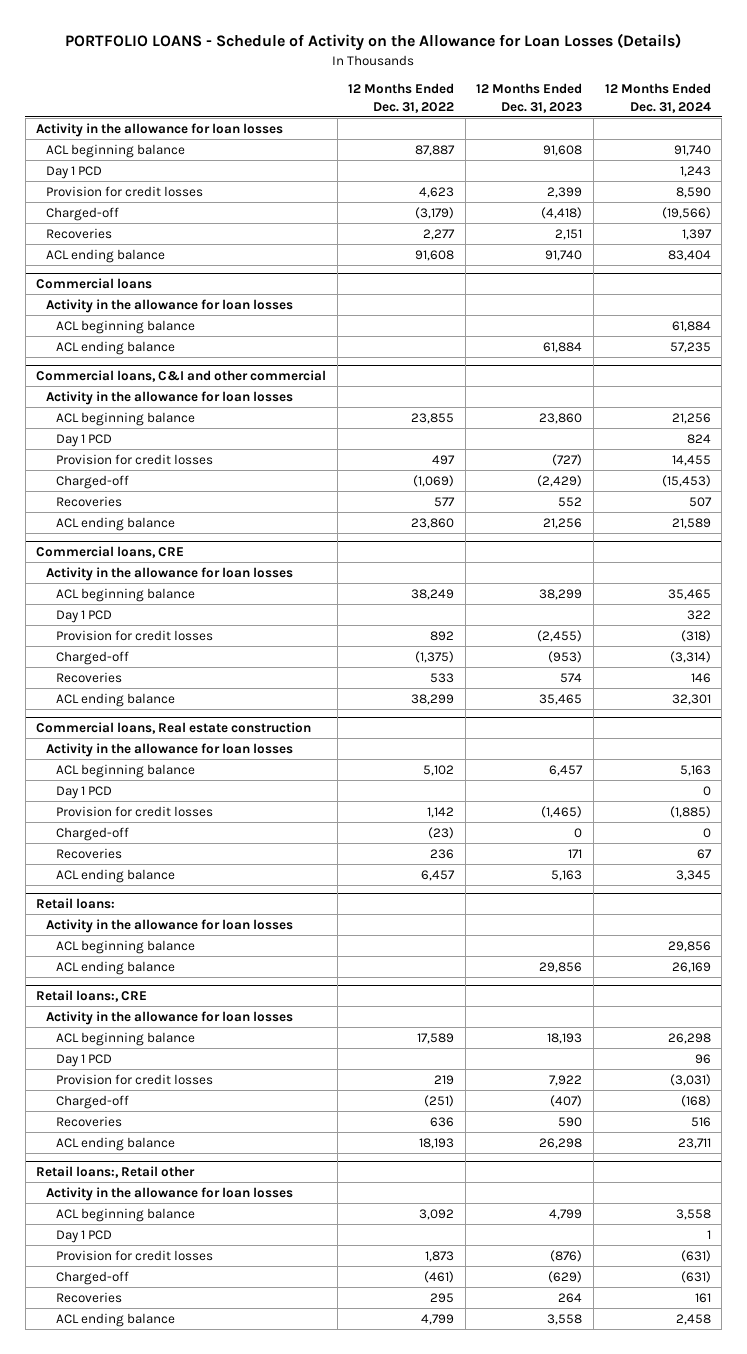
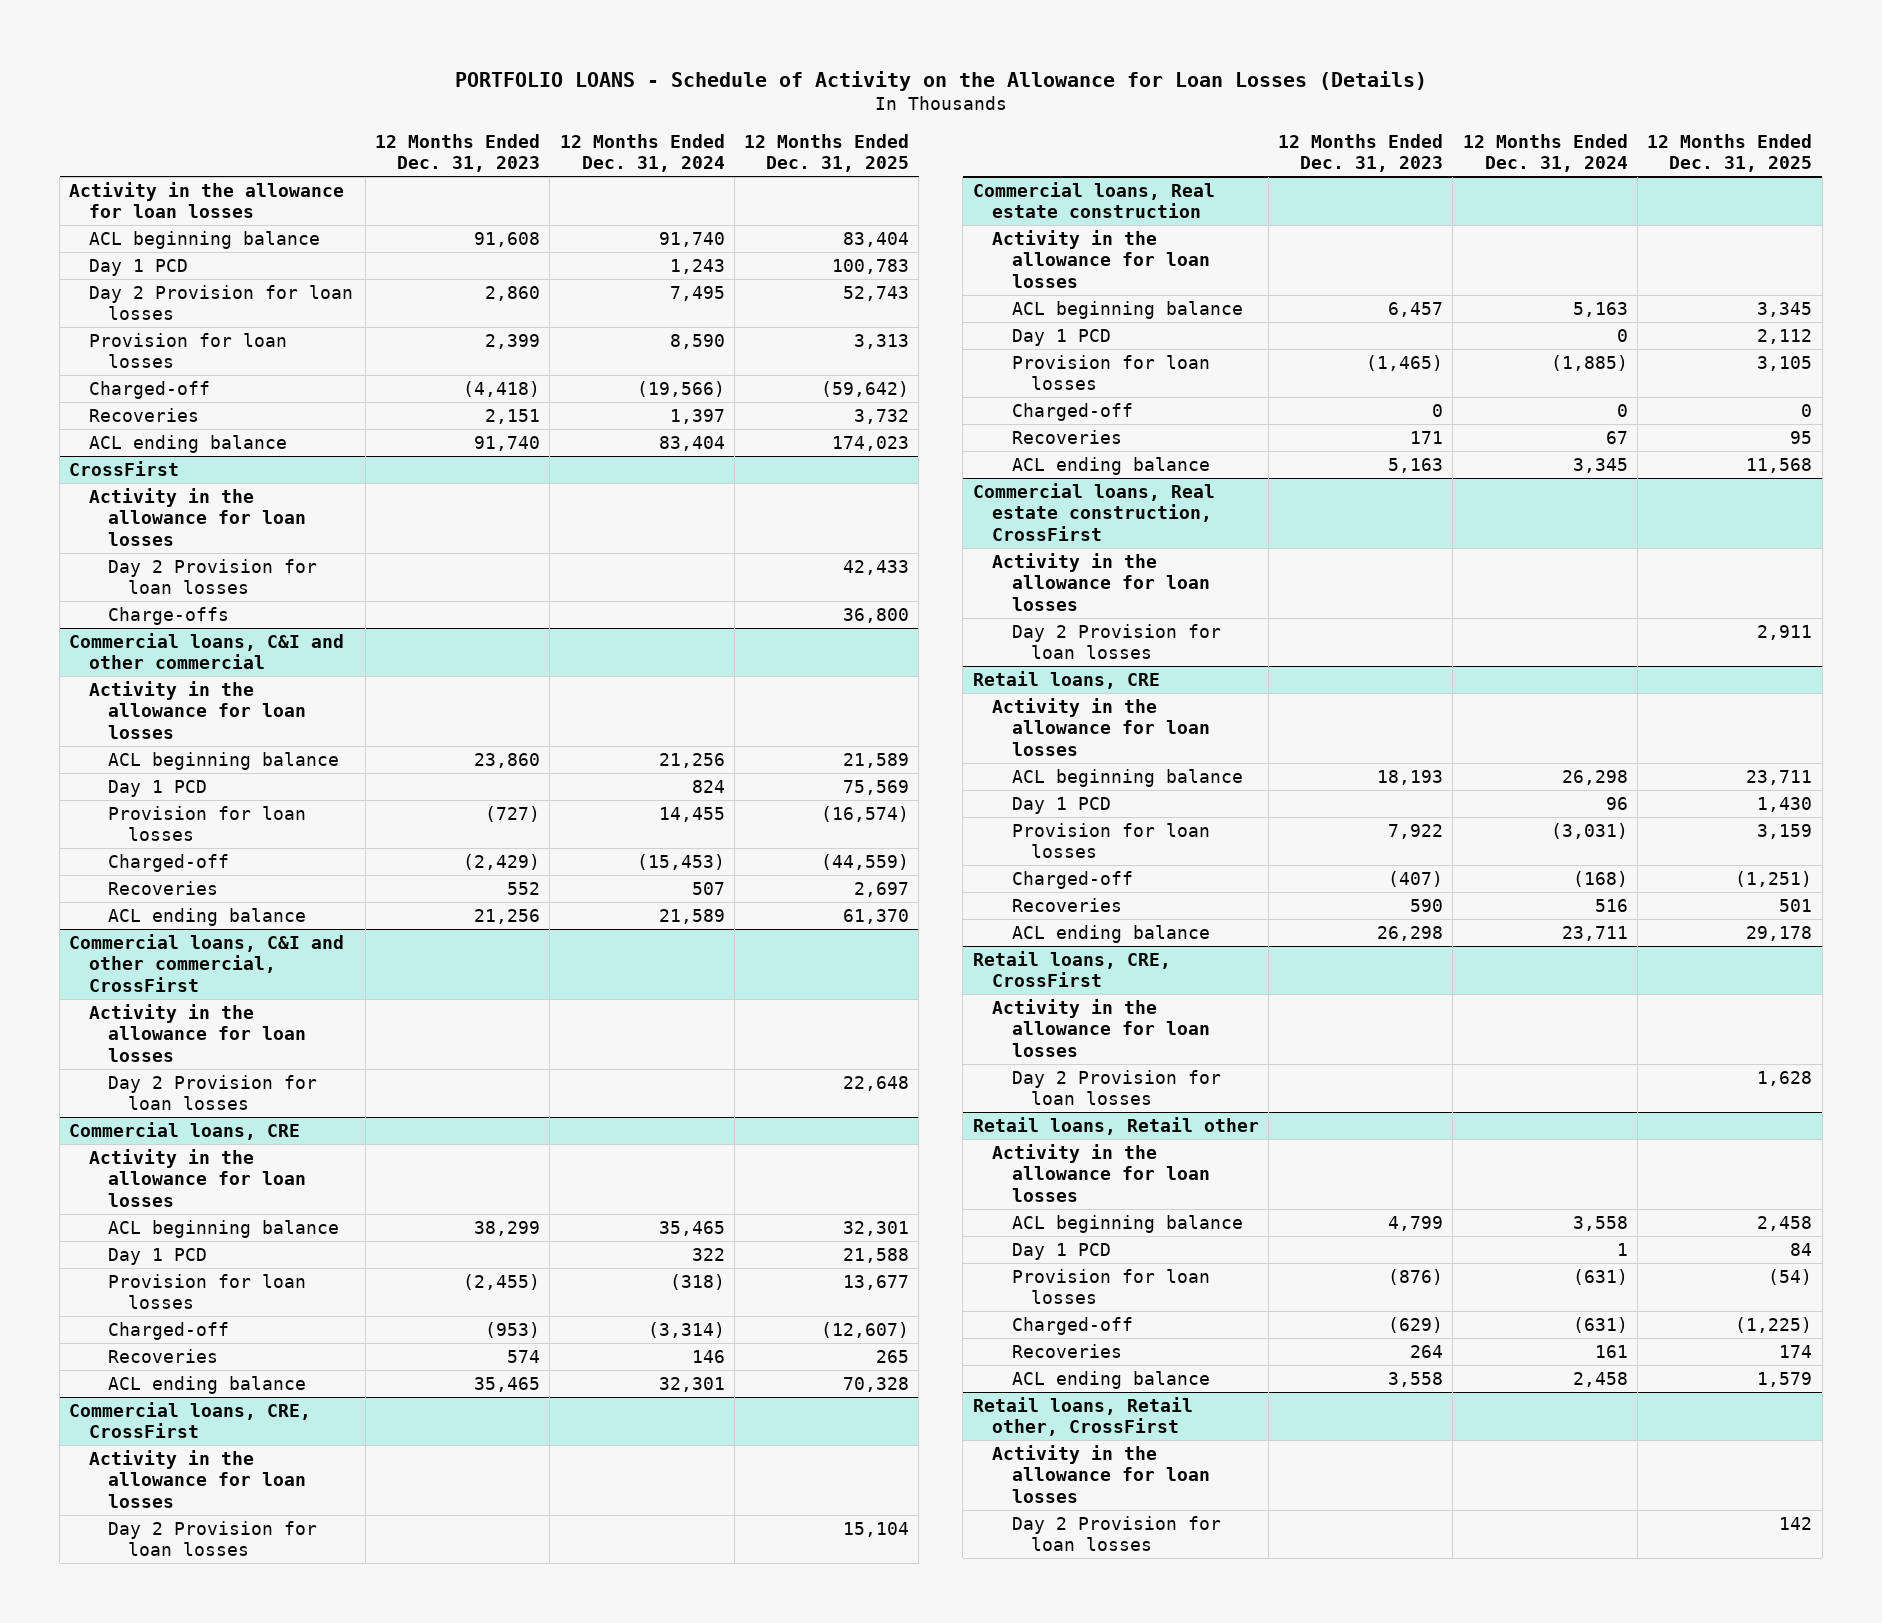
[348,83,455,113] 12 Months Ended Dec. 31, 2022 -> none
none -> [744,133,910,173] 12 Months Ended Dec. 31, 2025
[45,185,203,197] Provision for credit losses -> [88,284,353,321] Day 2 Provision for loan losses
[547,186,583,198] 2,399 -> [485,285,541,301] 2,860
[675,186,711,198] 8,590 -> [669,285,725,301] 7,495
none -> [88,332,287,369] Provision for loan losses
[36,278,153,290] Commercial loans -> none
none -> [69,460,180,476] CrossFirst
[55,319,195,334] ACL beginning balance -> none
[55,340,175,355] ACL ending balance -> none
none -> [108,558,318,595] Day 2 Provision for loan losses
none -> [108,606,230,625] Charge-offs
[55,453,213,465] Provision for credit losses -> [108,805,307,842] Provision for loan losses
none -> [69,933,345,992] Commercial loans, C&I and other commercial, CrossFirst
none -> [88,1003,307,1062] Activity in the allowance for loan losses
none -> [108,1074,318,1111] Day 2 Provision for loan losses
[55,629,213,641] Provision for credit losses -> [108,1273,307,1310] Provision for loan losses
none -> [69,1401,312,1439] Commercial loans, CRE, CrossFirst
none -> [88,1449,307,1508] Activity in the allowance for loan losses
none -> [108,1520,318,1557] Day 2 Provision for loan losses
[55,805,213,817] Provision for credit losses -> [1011,354,1210,391] Provision for loan losses
[36,898,116,910] Retail loans: -> none
none -> [972,482,1215,541] Commercial loans, Real estate construction, CrossFirst
[55,939,195,954] ACL beginning balance -> none
[55,960,175,975] ACL ending balance -> none
none -> [1011,623,1221,660] Day 2 Provision for loan losses
[36,990,148,1003] Retail loans:, CRE -> [972,670,1160,689] Retail loans, CRE
[55,1073,213,1085] Provision for credit losses -> [1011,822,1210,859] Provision for loan losses
[36,1166,196,1179] Retail loans:, Retail other -> none
none -> [972,950,1171,988] Retail loans, CRE, CrossFirst
none -> [1011,1069,1221,1106] Day 2 Provision for loan losses
none -> [972,1116,1259,1135] Retail loans, Retail other
none -> [992,1143,1210,1202] Activity in the allowance for loan losses
[55,1249,213,1261] Provision for credit losses -> [1011,1268,1210,1305] Provision for loan losses
none -> [972,1396,1193,1437] Retail loans, Retail other, CrossFirst
none -> [992,1444,1210,1503] Activity in the allowance for loan losses
none -> [1011,1515,1221,1552] Day 2 Provision for loan losses

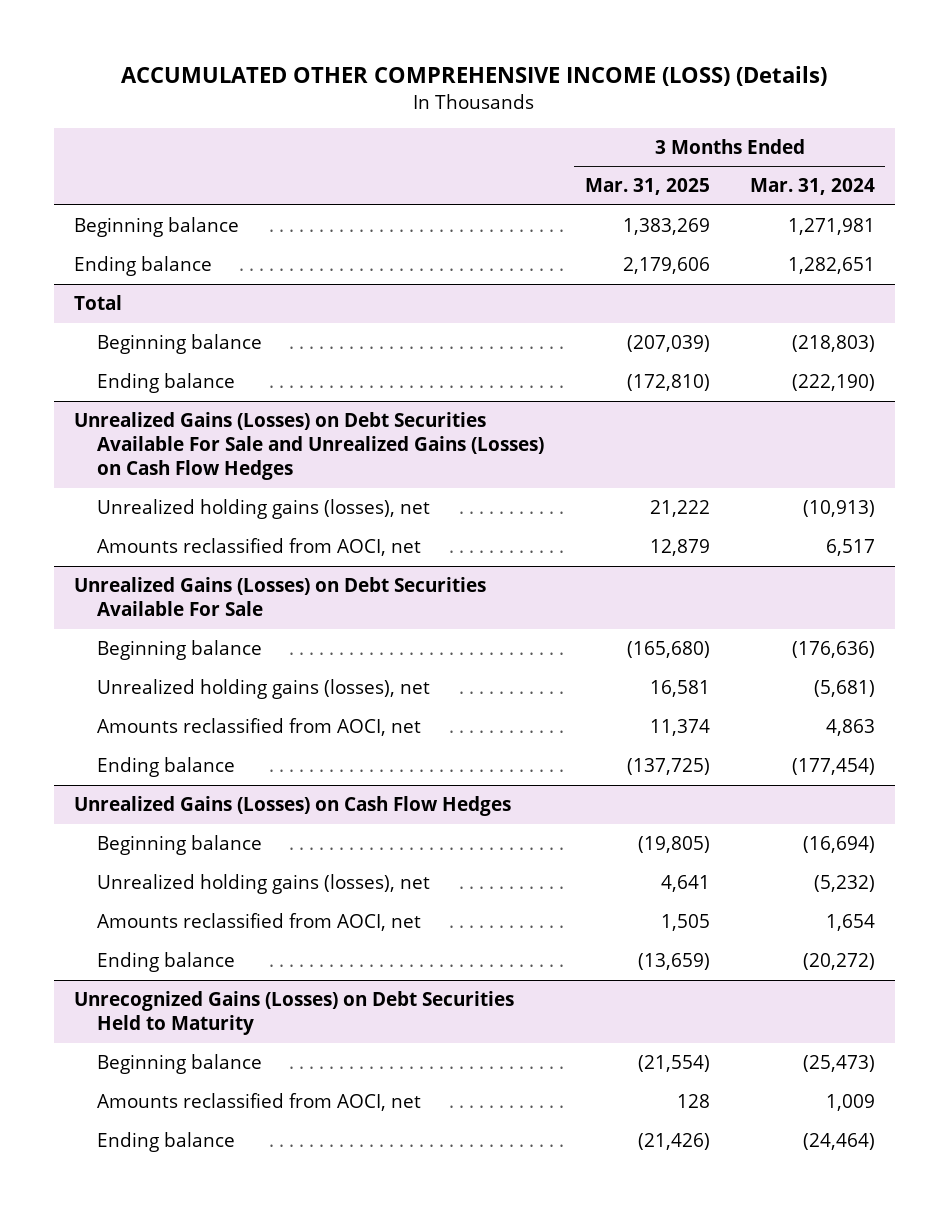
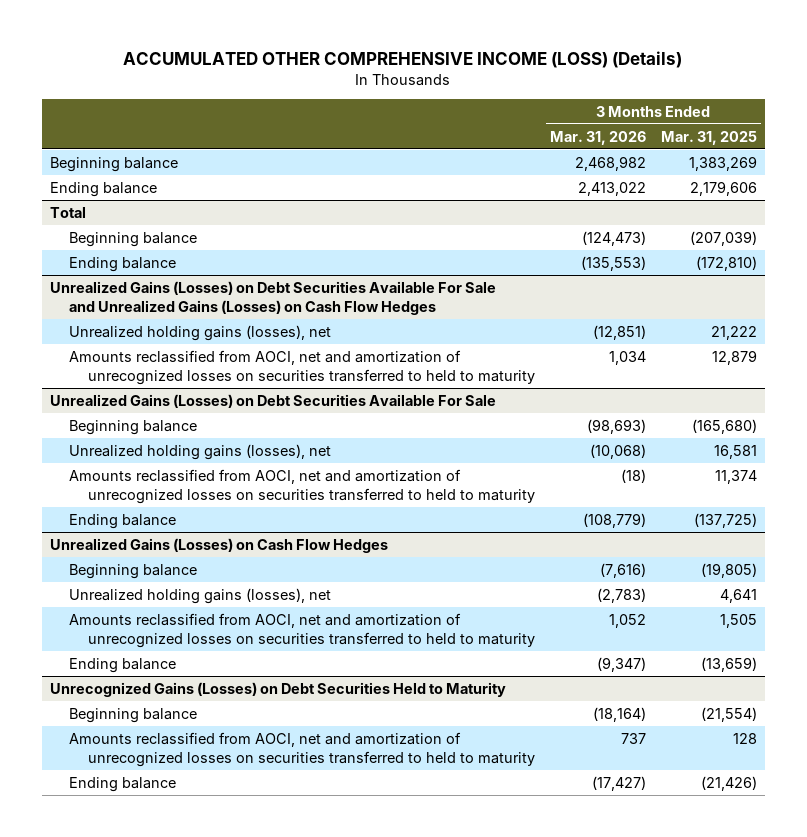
[749,178,875,196] Mar. 31, 2024 -> none
none -> [549,130,646,145] Mar. 31, 2026
[97,538,422,557] Amounts reclassified from AOCI, net -> [68,349,535,385] Amounts reclassified from AOCI, net and amortization of unrecognized losses on securities transferred to held to maturity
[97,718,422,737] Amounts reclassified from AOCI, net -> [68,468,535,504] Amounts reclassified from AOCI, net and amortization of unrecognized losses on securities transferred to held to maturity
[97,913,422,932] Amounts reclassified from AOCI, net -> [68,612,535,648] Amounts reclassified from AOCI, net and amortization of unrecognized losses on securities transferred to held to maturity
[97,1093,422,1112] Amounts reclassified from AOCI, net -> [68,731,535,767] Amounts reclassified from AOCI, net and amortization of unrecognized losses on securities transferred to held to maturity

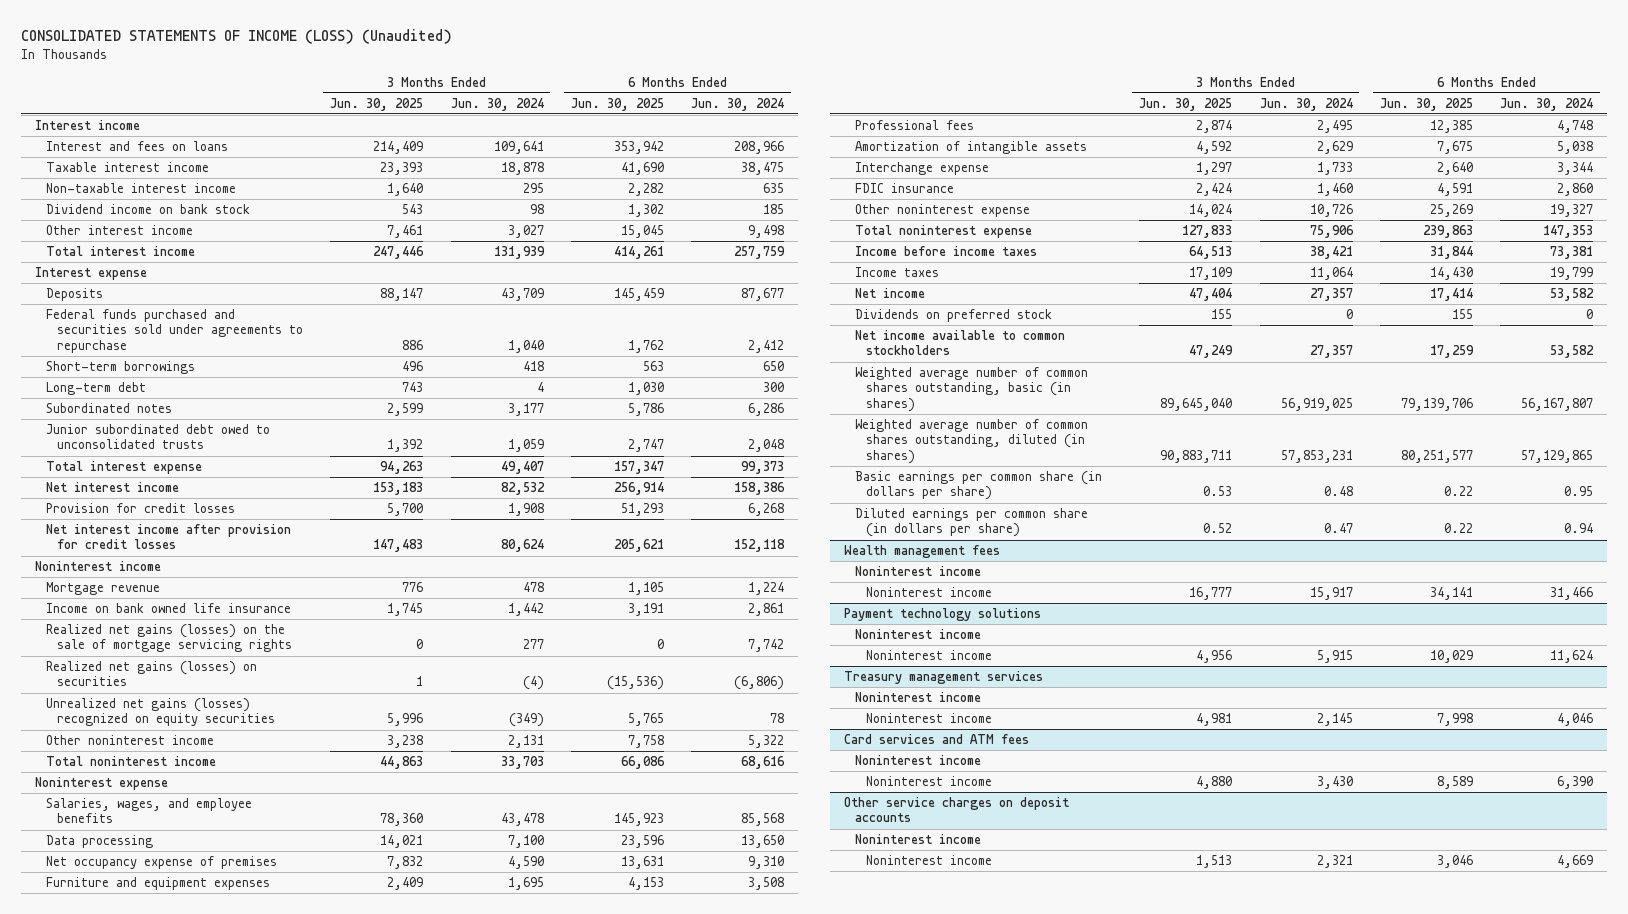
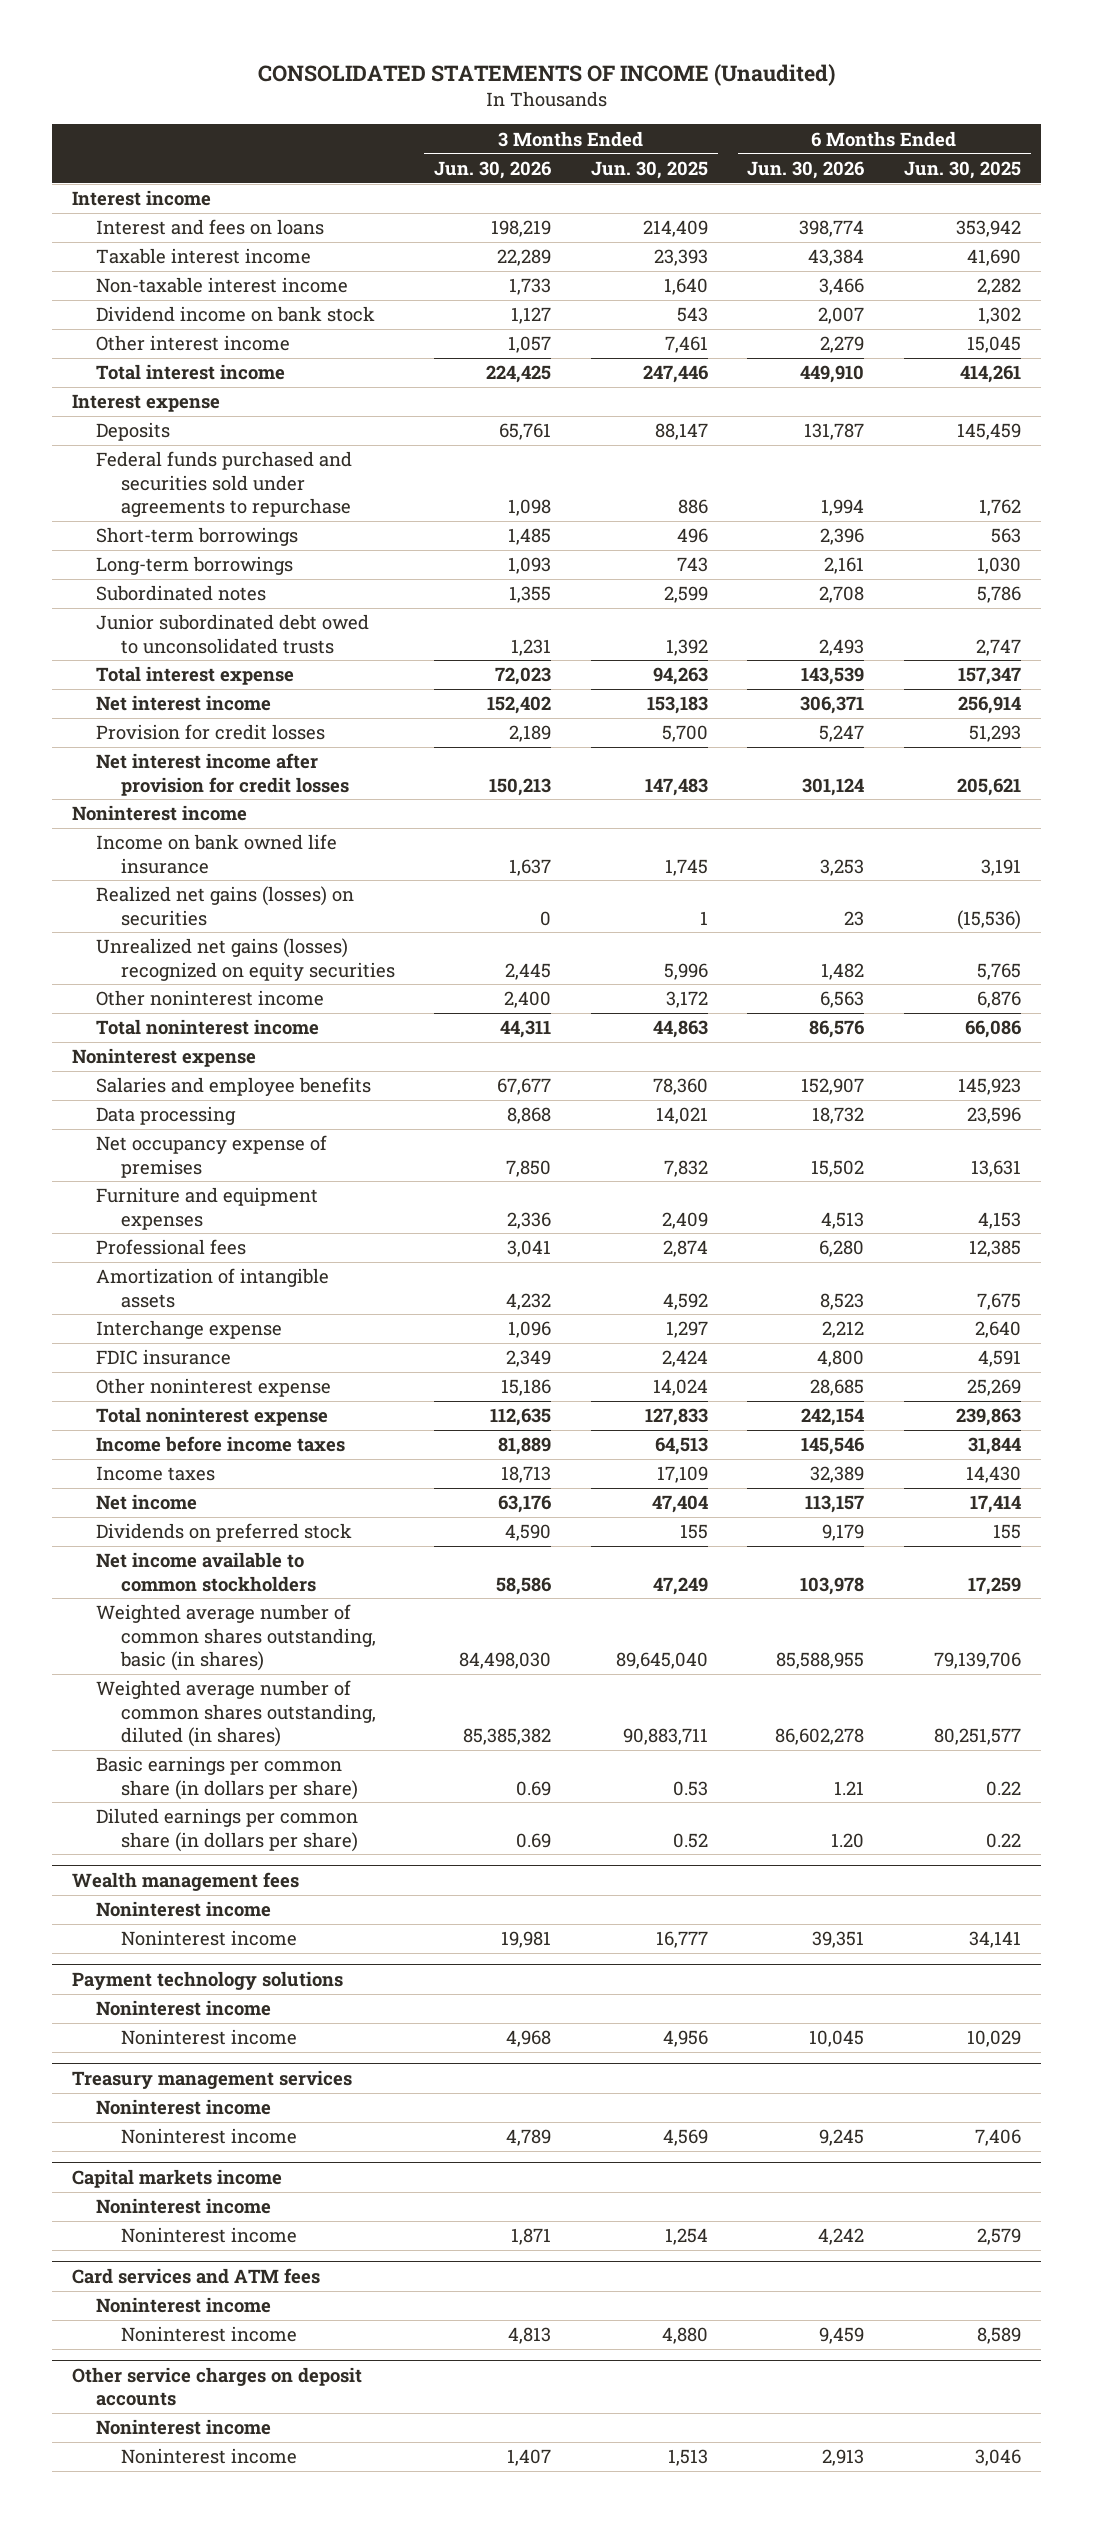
[21,29,453,45] CONSOLIDATED STATEMENTS OF INCOME (LOSS) (Unaudited) -> [257,63,835,86] CONSOLIDATED STATEMENTS OF INCOME (Unaudited)
[450,97,544,111] Jun. 30, 2024 -> none
[691,97,785,111] Jun. 30, 2024 -> none
none -> [434,160,552,179] Jun. 30, 2026
none -> [747,160,865,179] Jun. 30, 2026
[45,382,146,396] Long-term debt -> [96,556,294,576] Long-term borrowings
[45,582,160,596] Mortgage revenue -> none
[45,624,292,653] Realized net gains (losses) on the sale of mortgage servicing rights -> none
[387,735,424,749] 3,238 -> [665,991,708,1009] 3,172
[627,735,664,749] 7,758 -> [977,991,1022,1009] 6,876
[45,798,252,824] Salaries, wages, and employee benefits -> [96,1077,372,1097] Salaries and employee benefits
[1196,713,1233,727] 4,981 -> [662,2129,708,2147] 4,569
[1437,713,1474,727] 7,998 -> [975,2129,1022,2147] 7,406
none -> [72,2168,283,2188] Capital markets income
none -> [96,2198,272,2215] Noninterest income
none -> [120,2227,297,2244] Noninterest income

